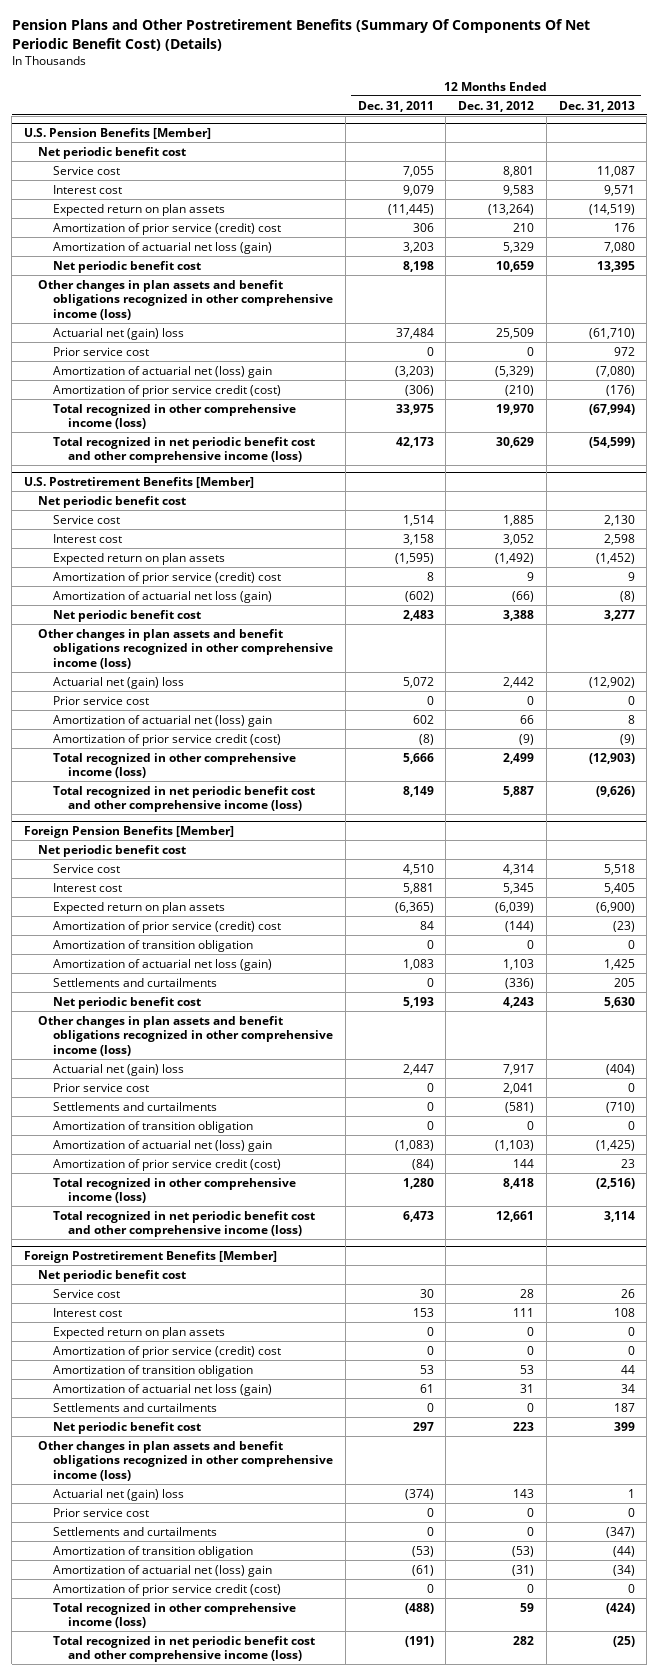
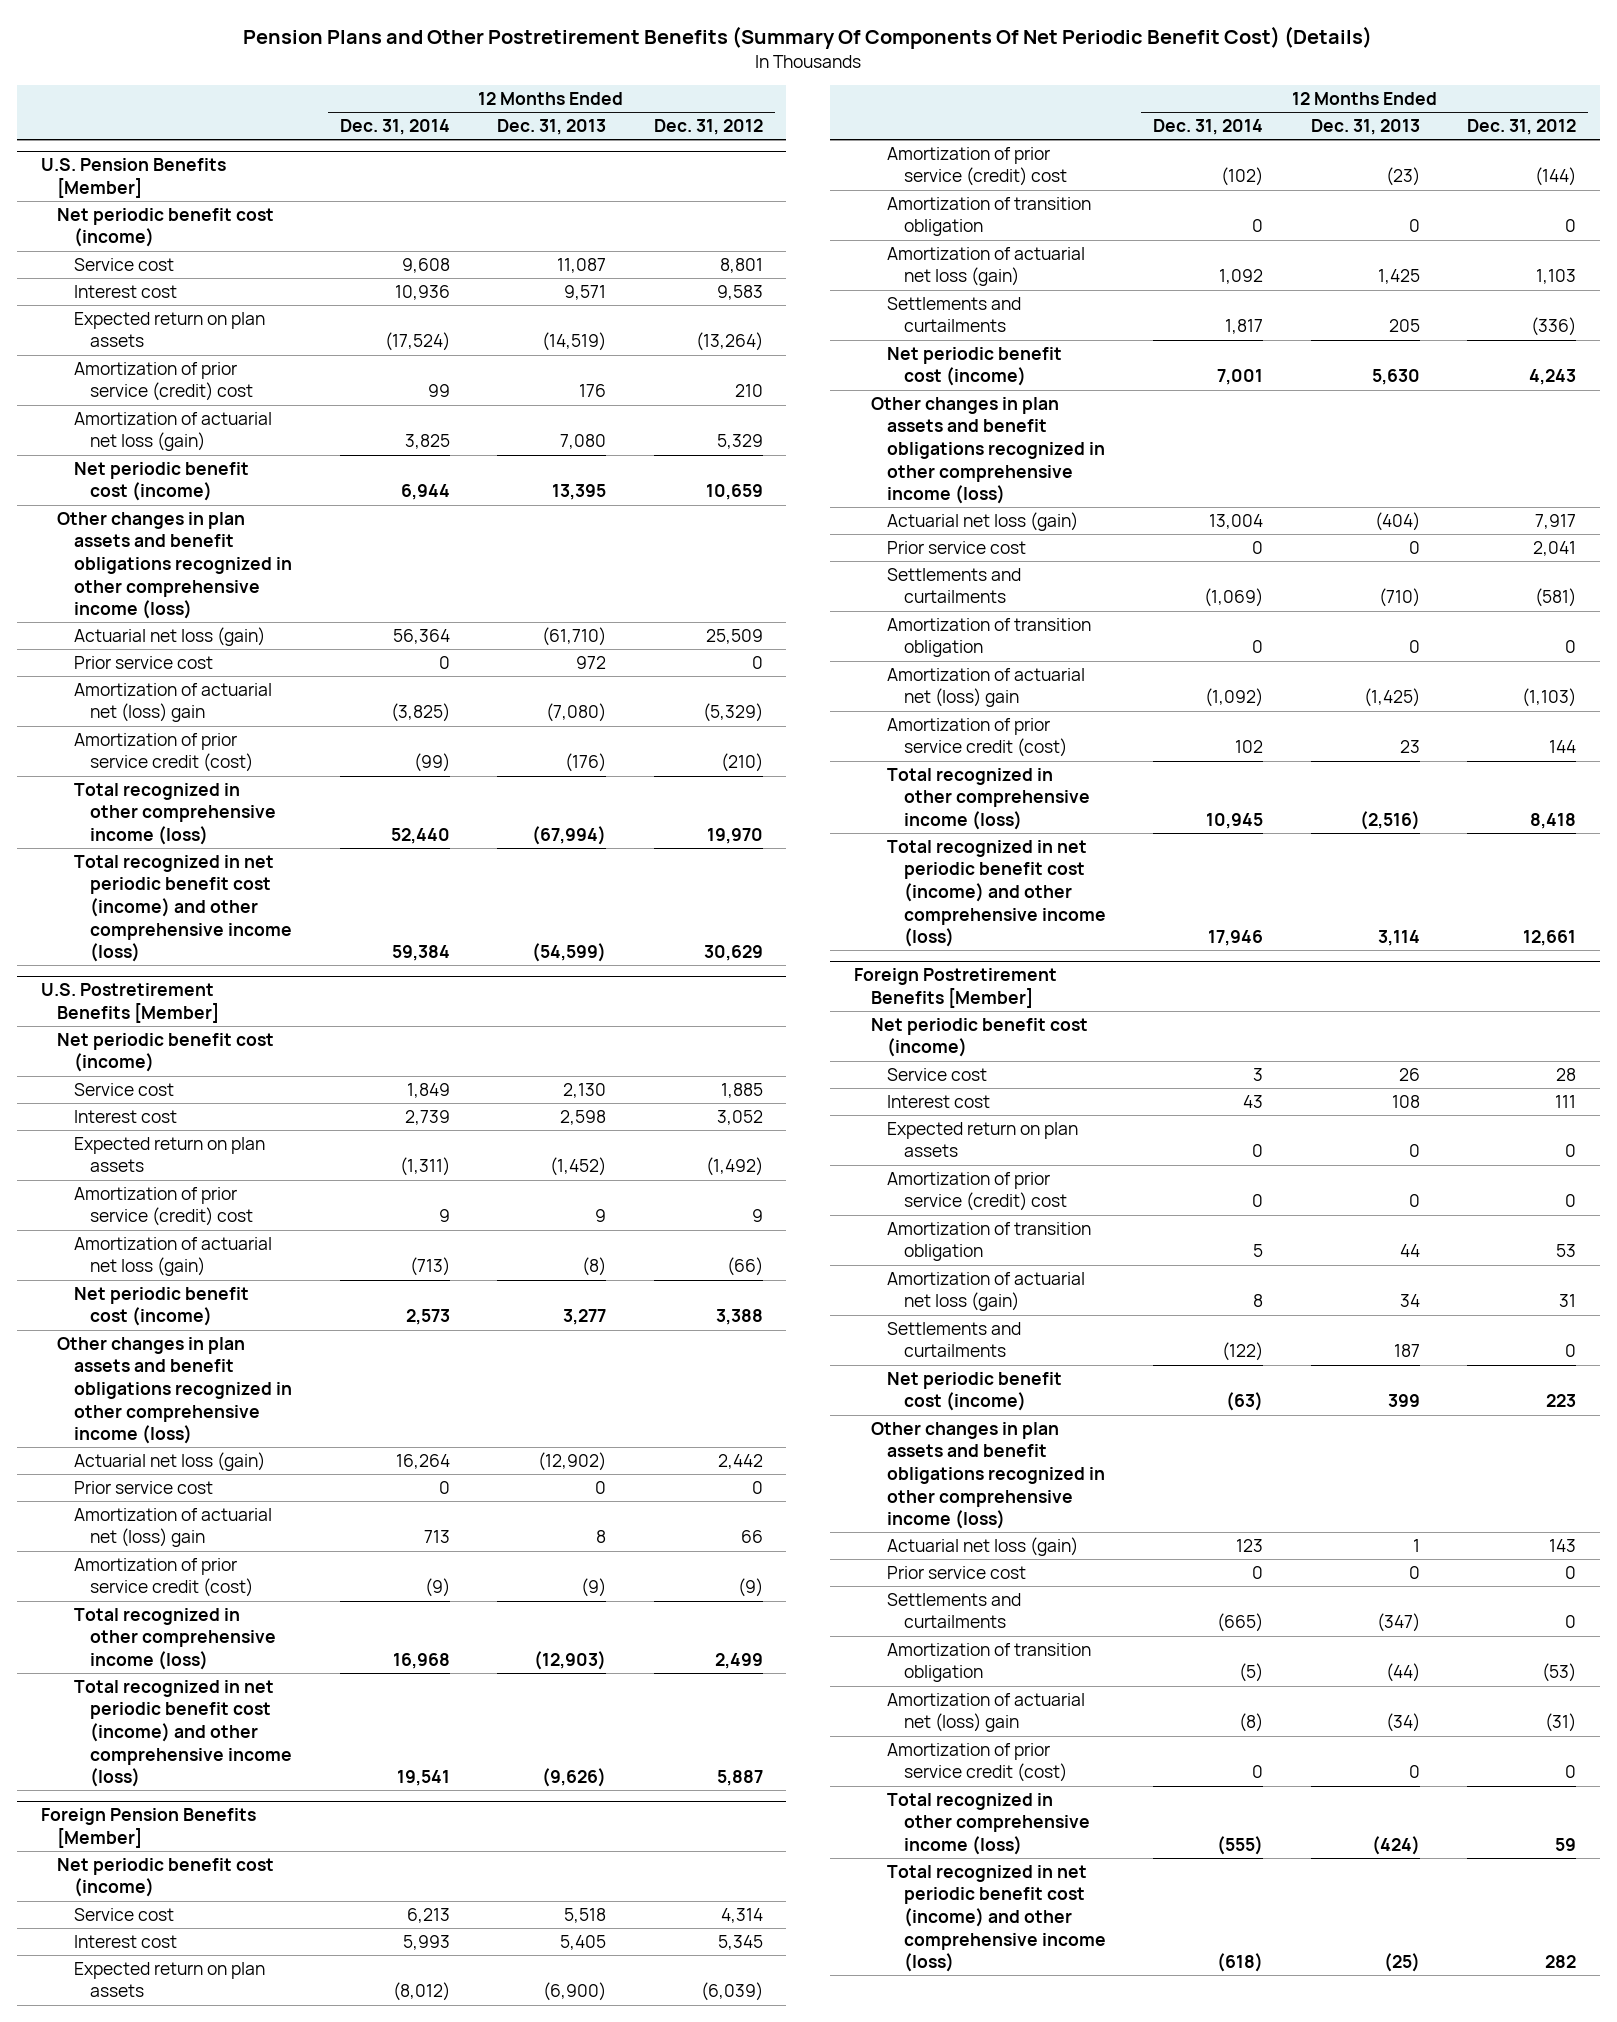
[357,100,434,112] Dec. 31, 2011 -> none
none -> [339,119,450,136] Dec. 31, 2014
[38,146,187,159] Net periodic benefit cost -> [57,207,275,248] Net periodic benefit cost (income)
[52,260,201,273] Net periodic benefit cost -> [73,461,249,502] Net periodic benefit cost (income)
[52,327,184,340] Actuarial net (gain) loss -> [73,626,265,646] Actuarial net loss (gain)
[52,436,315,464] Total recognized in net periodic benefit cost and other comprehensive income (loss) -> [73,854,293,963] Total recognized in net periodic benefit cost (income) and other comprehensive income (loss)
[38,495,187,508] Net periodic benefit cost -> [57,1032,275,1073] Net periodic benefit cost (income)
[52,609,201,622] Net periodic benefit cost -> [73,1286,249,1327] Net periodic benefit cost (income)
[52,676,184,689] Actuarial net (gain) loss -> [73,1451,265,1471] Actuarial net loss (gain)
[52,785,315,813] Total recognized in net periodic benefit cost and other comprehensive income (loss) -> [73,1679,293,1788] Total recognized in net periodic benefit cost (income) and other comprehensive income (loss)
[38,844,187,857] Net periodic benefit cost -> [57,1857,275,1898] Net periodic benefit cost (income)
[52,996,201,1009] Net periodic benefit cost -> [887,346,1063,387] Net periodic benefit cost (income)
[52,1063,184,1076] Actuarial net (gain) loss -> [887,511,1079,531] Actuarial net loss (gain)
[52,1210,315,1238] Total recognized in net periodic benefit cost and other comprehensive income (loss) -> [887,839,1106,948] Total recognized in net periodic benefit cost (income) and other comprehensive income (loss)
[38,1269,187,1282] Net periodic benefit cost -> [870,1017,1088,1058] Net periodic benefit cost (income)
[52,1421,201,1434] Net periodic benefit cost -> [887,1371,1063,1412] Net periodic benefit cost (income)
[52,1488,184,1501] Actuarial net (gain) loss -> [887,1536,1079,1556] Actuarial net loss (gain)
[52,1635,315,1663] Total recognized in net periodic benefit cost and other comprehensive income (loss) -> [887,1864,1106,1973] Total recognized in net periodic benefit cost (income) and other comprehensive income (loss)

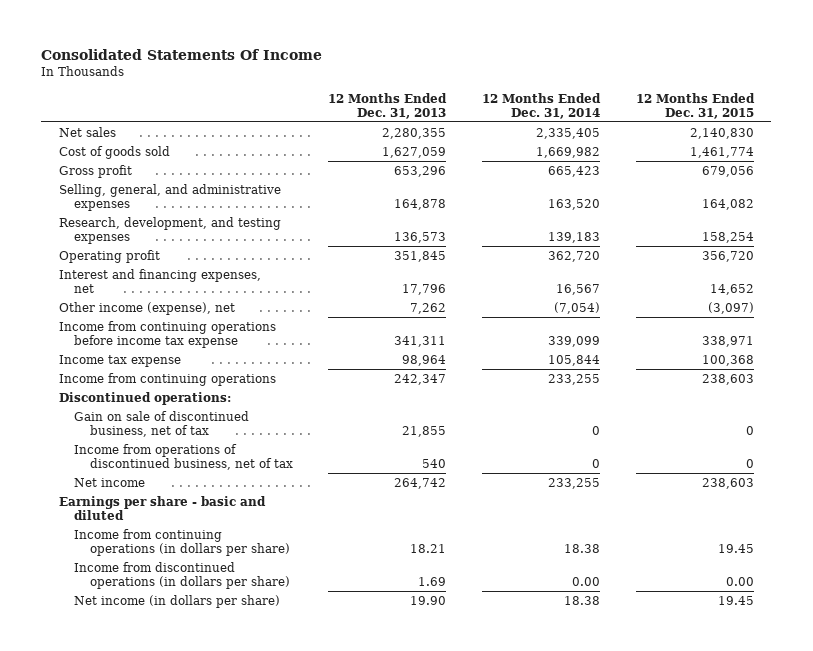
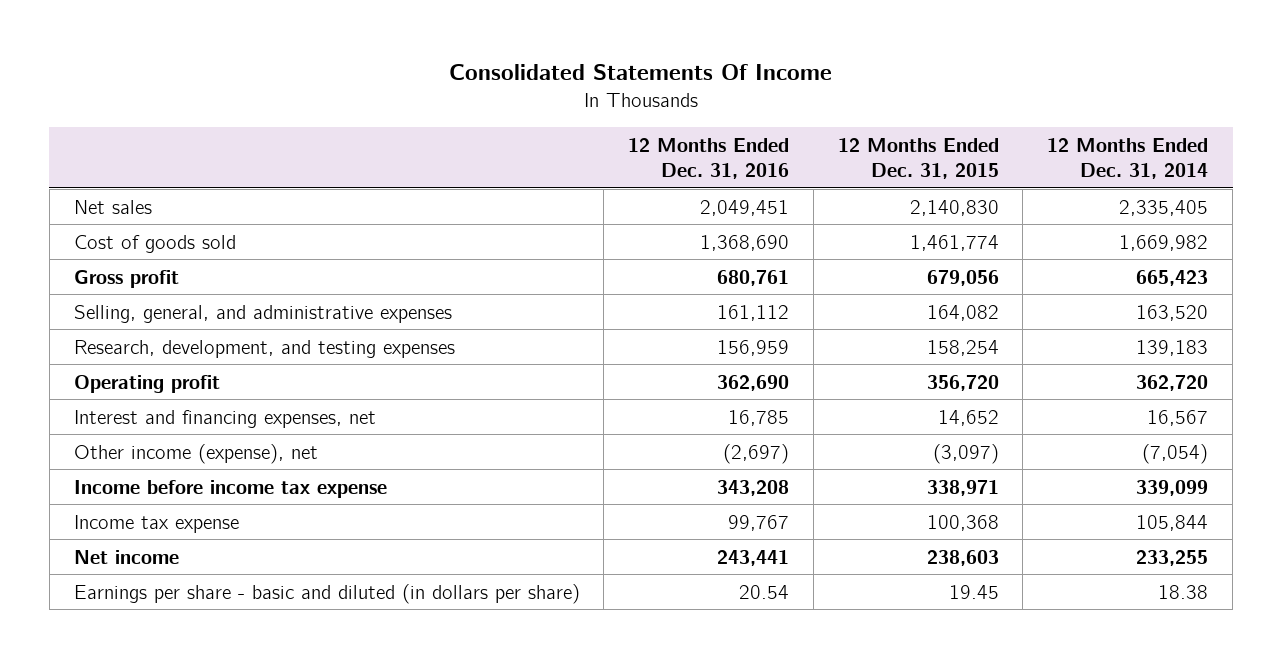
[328,92,448,119] 12 Months Ended Dec. 31, 2013 -> none
none -> [628,137,790,179] 12 Months Ended Dec. 31, 2016
[58,321,276,349] Income from continuing operations before income tax expense -> [73,479,387,498] Income before income tax expense
[58,373,276,387] Income from continuing operations -> none
[58,392,231,406] Discontinued operations: -> none
[74,411,250,438] Gain on sale of discontinued business, net of tax -> none
[74,444,293,471] Income from operations of discontinued business, net of tax -> none
[58,496,266,521] Earnings per share - basic and diluted -> none
[74,529,290,557] Income from continuing operations (in dollars per share) -> none
[74,562,290,590] Income from discontinued operations (in dollars per share) -> none
[74,595,281,609] Net income (in dollars per share) -> [73,583,580,604] Earnings per share - basic and diluted (in dollars per share)

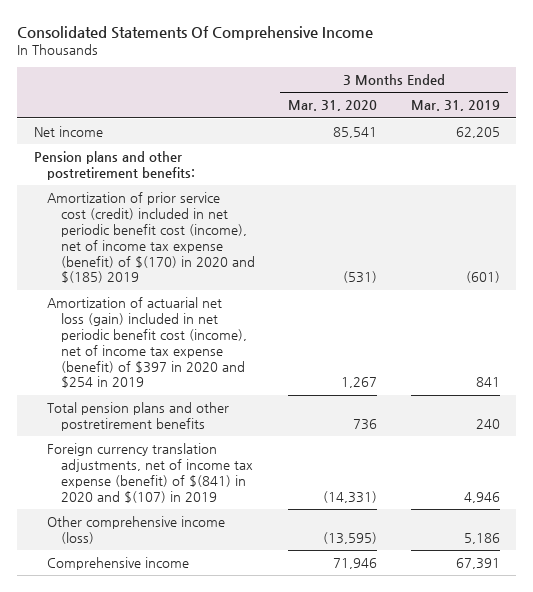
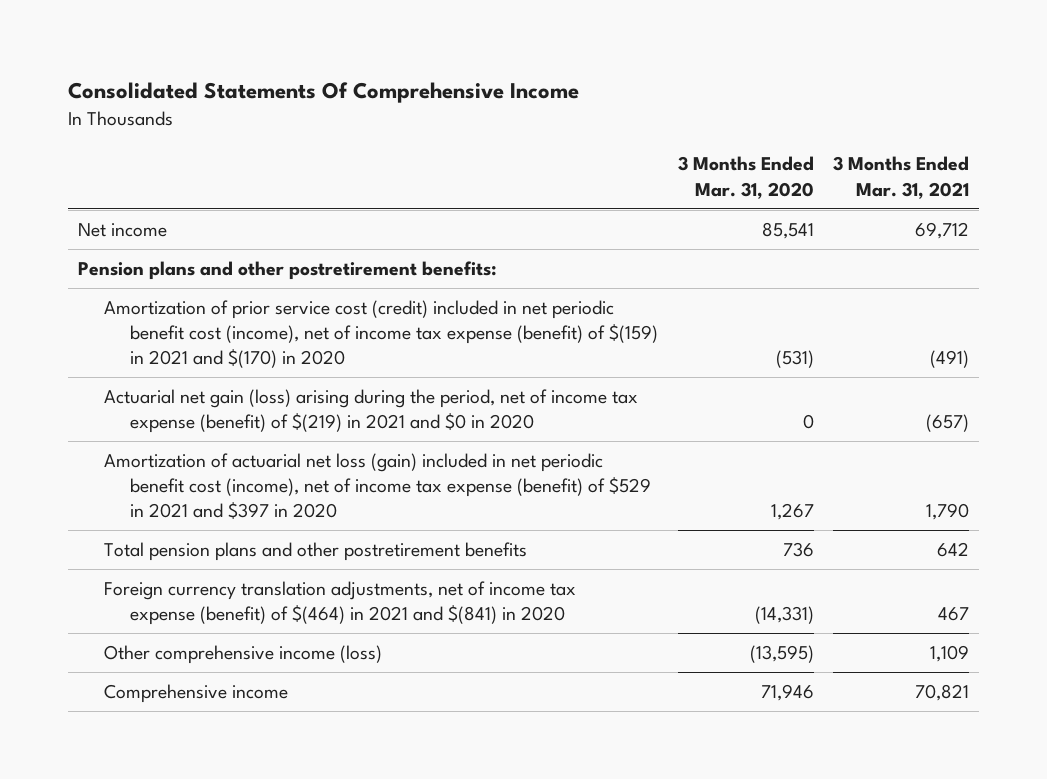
[410,100,500,112] Mar. 31, 2019 -> none
none -> [833,156,970,199] 3 Months Ended Mar. 31, 2021
[47,192,255,284] Amortization of prior service cost (credit) included in net periodic benefit cost (income), net of income tax expense (benefit) of $(170) in 2020 and $(185) 2019 -> [103,299,658,369] Amortization of prior service cost (credit) included in net periodic benefit cost (income), net of income tax expense (benefit) of $(159) in 2021 and $(170) in 2020
none -> [103,388,638,434] Actuarial net gain (loss) arising during the period, net of income tax expense (benefit) of $(219) in 2021 and $0 in 2020
[47,297,247,389] Amortization of actuarial net loss (gain) included in net periodic benefit cost (income), net of income tax expense (benefit) of $397 in 2020 and $254 in 2019 -> [103,452,651,521] Amortization of actuarial net loss (gain) included in net periodic benefit cost (income), net of income tax expense (benefit) of $529 in 2021 and $397 in 2020
[47,443,253,503] Foreign currency translation adjustments, net of income tax expense (benefit) of $(841) in 2020 and $(107) in 2019 -> [103,580,576,626] Foreign currency translation adjustments, net of income tax expense (benefit) of $(464) in 2021 and $(841) in 2020

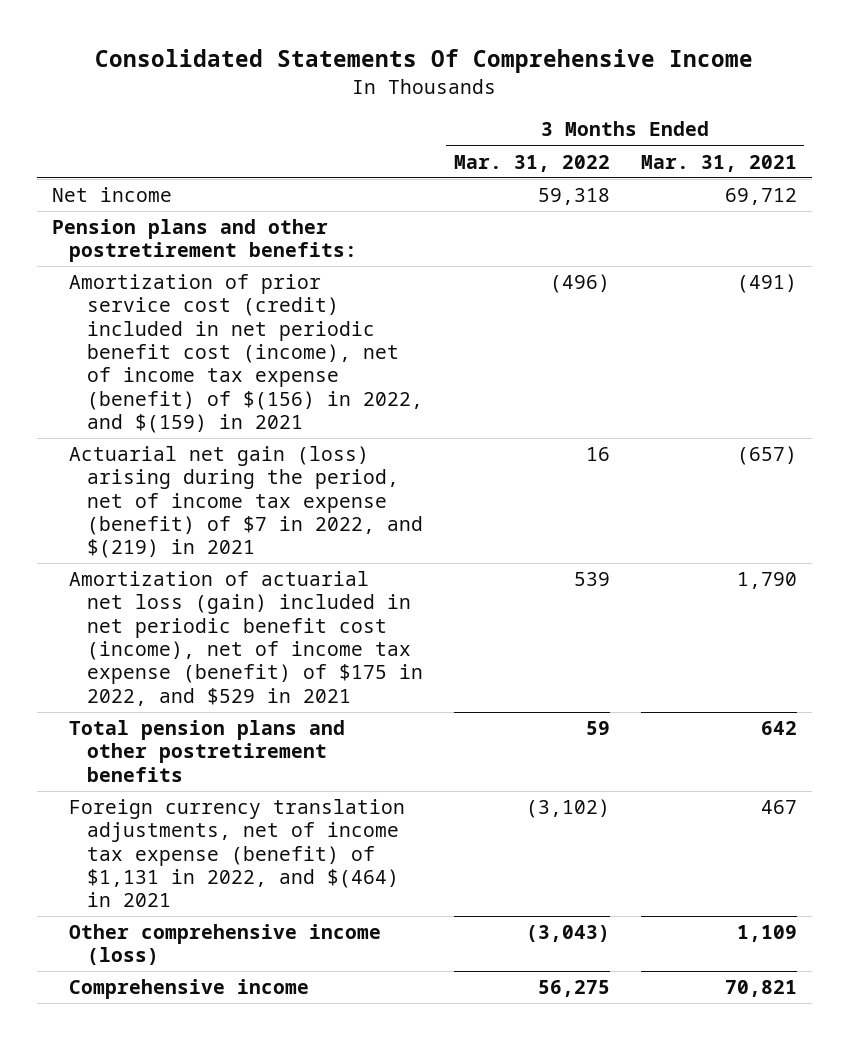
[677,156,814,199] 3 Months Ended Mar. 31, 2020 -> none
none -> [453,154,610,172] Mar. 31, 2022
[103,299,658,369] Amortization of prior service cost (credit) included in net periodic benefit cost (income), net of income tax expense (benefit) of $(159) in 2021 and $(170) in 2020 -> [69,274,423,433] Amortization of prior service cost (credit) included in net periodic benefit cost (income), net of income tax expense (benefit) of $(156) in 2022, and $(159) in 2021
[103,388,638,434] Actuarial net gain (loss) arising during the period, net of income tax expense (benefit) of $(219) in 2021 and $0 in 2020 -> [69,446,423,559] Actuarial net gain (loss) arising during the period, net of income tax expense (benefit) of $7 in 2022, and $(219) in 2021
[103,452,651,521] Amortization of actuarial net loss (gain) included in net periodic benefit cost (income), net of income tax expense (benefit) of $529 in 2021 and $397 in 2020 -> [69,571,423,706] Amortization of actuarial net loss (gain) included in net periodic benefit cost (income), net of income tax expense (benefit) of $175 in 2022, and $529 in 2021
[103,580,576,626] Foreign currency translation adjustments, net of income tax expense (benefit) of $(464) in 2021 and $(841) in 2020 -> [69,799,406,908] Foreign currency translation adjustments, net of income tax expense (benefit) of $1,131 in 2022, and $(464) in 2021

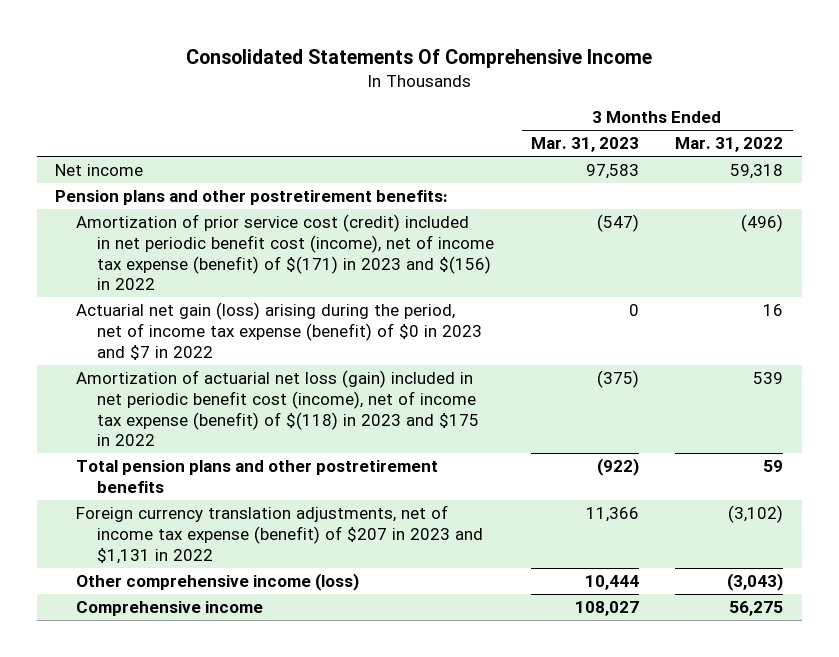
[640,154,797,172] Mar. 31, 2021 -> none
none -> [530,137,639,153] Mar. 31, 2023
[69,274,423,433] Amortization of prior service cost (credit) included in net periodic benefit cost (income), net of income tax expense (benefit) of $(156) in 2022, and $(159) in 2021 -> [76,214,495,291] Amortization of prior service cost (credit) included in net periodic benefit cost (income), net of income tax expense (benefit) of $(171) in 2023 and $(156) in 2022
[69,446,423,559] Actuarial net gain (loss) arising during the period, net of income tax expense (benefit) of $7 in 2022, and $(219) in 2021 -> [76,302,483,360] Actuarial net gain (loss) arising during the period, net of income tax expense (benefit) of $0 in 2023 and $7 in 2022
[69,571,423,706] Amortization of actuarial net loss (gain) included in net periodic benefit cost (income), net of income tax expense (benefit) of $175 in 2022, and $529 in 2021 -> [76,370,480,447] Amortization of actuarial net loss (gain) included in net periodic benefit cost (income), net of income tax expense (benefit) of $(118) in 2023 and $175 in 2022
[69,799,406,908] Foreign currency translation adjustments, net of income tax expense (benefit) of $1,131 in 2022, and $(464) in 2021 -> [76,505,484,564] Foreign currency translation adjustments, net of income tax expense (benefit) of $207 in 2023 and $1,131 in 2022

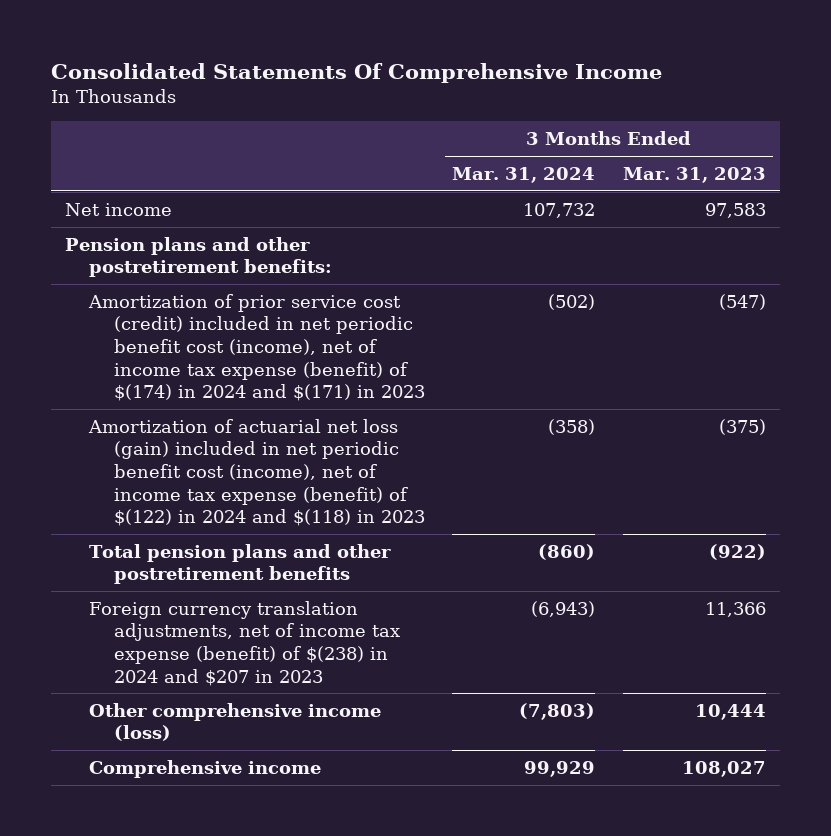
[675,137,784,153] Mar. 31, 2022 -> none
none -> [452,167,596,184] Mar. 31, 2024
[76,302,483,360] Actuarial net gain (loss) arising during the period, net of income tax expense (benefit) of $0 in 2023 and $7 in 2022 -> none
[76,214,495,291] Amortization of prior service cost (credit) included in net periodic benefit cost (income), net of income tax expense (benefit) of $(171) in 2023 and $(156) in 2022 -> [88,293,425,402] Amortization of prior service cost (credit) included in net periodic benefit cost (income), net of income tax expense (benefit) of $(174) in 2024 and $(171) in 2023
[76,370,480,447] Amortization of actuarial net loss (gain) included in net periodic benefit cost (income), net of income tax expense (benefit) of $(118) in 2023 and $175 in 2022 -> [88,418,425,527] Amortization of actuarial net loss (gain) included in net periodic benefit cost (income), net of income tax expense (benefit) of $(122) in 2024 and $(118) in 2023
[76,505,484,564] Foreign currency translation adjustments, net of income tax expense (benefit) of $207 in 2023 and $1,131 in 2022 -> [89,600,400,686] Foreign currency translation adjustments, net of income tax expense (benefit) of $(238) in 2024 and $207 in 2023

